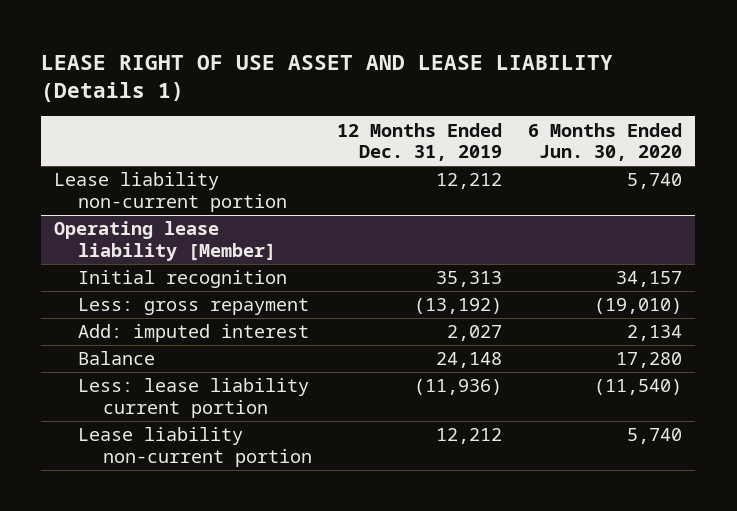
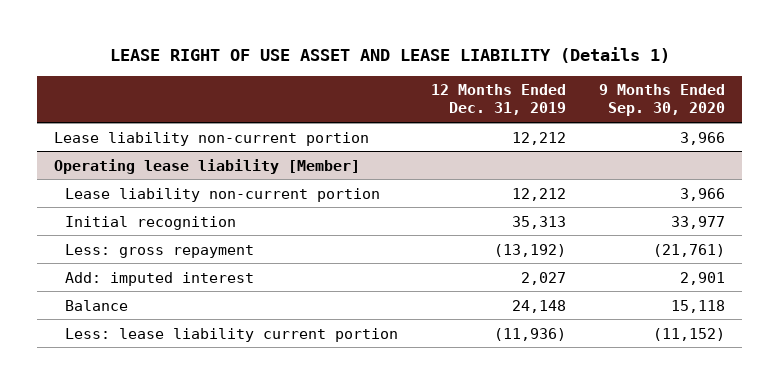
[528,122,683,162] 6 Months Ended Jun. 30, 2020 -> none
none -> [599,84,726,117] 9 Months Ended Sep. 30, 2020
[78,427,312,467] Lease liability non-current portion -> [65,187,381,202] Lease liability non-current portion

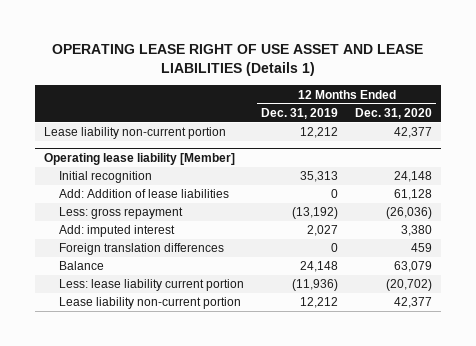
[109,46,670,63] LEASE RIGHT OF USE ASSET AND LEASE LIABILITY (Details 1) -> [51,44,423,77] OPERATING LEASE RIGHT OF USE ASSET AND LEASE LIABILITIES (Details 1)
[599,84,726,117] 9 Months Ended Sep. 30, 2020 -> none
none -> [355,107,433,119] Dec. 31, 2020
none -> [58,189,229,199] Add: Addition of lease liabilities
none -> [58,243,224,256] Foreign translation differences
[65,187,381,202] Lease liability non-current portion -> [58,297,241,310] Lease liability non-current portion

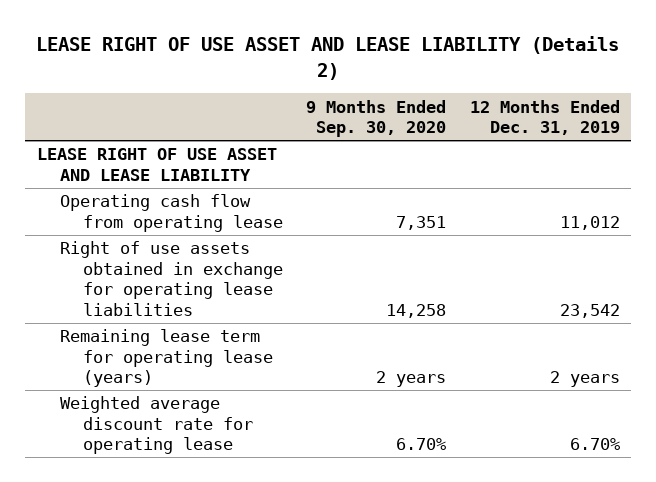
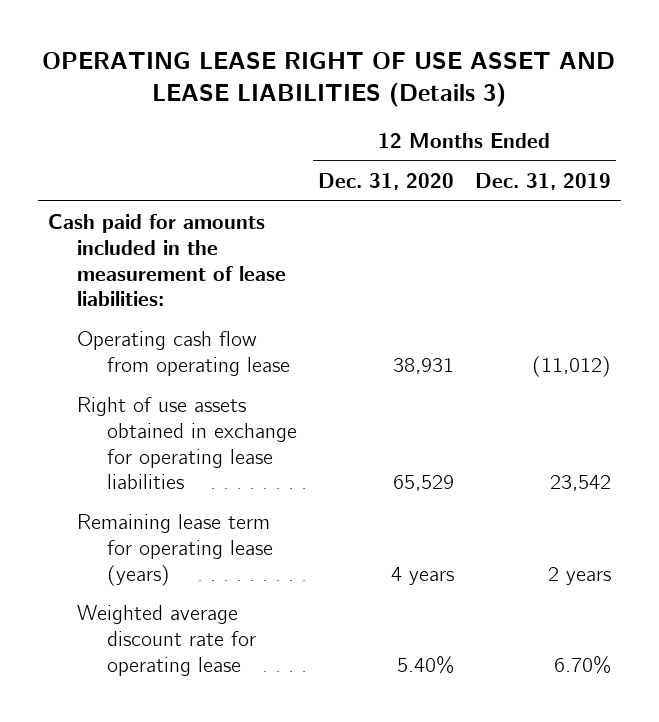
[36,35,620,80] LEASE RIGHT OF USE ASSET AND LEASE LIABILITY (Details 2) -> [42,52,616,107] OPERATING LEASE RIGHT OF USE ASSET AND LEASE LIABILITIES (Details 3)
[306,99,447,138] 9 Months Ended Sep. 30, 2020 -> none
none -> [317,172,454,190] Dec. 31, 2020
[36,148,277,181] LEASE RIGHT OF USE ASSET AND LEASE LIABILITY -> none
none -> [47,213,287,307] Cash paid for amounts included in the measurement of lease liabilities:
[559,215,620,230] 11,012 -> [531,355,611,377] (11,012)

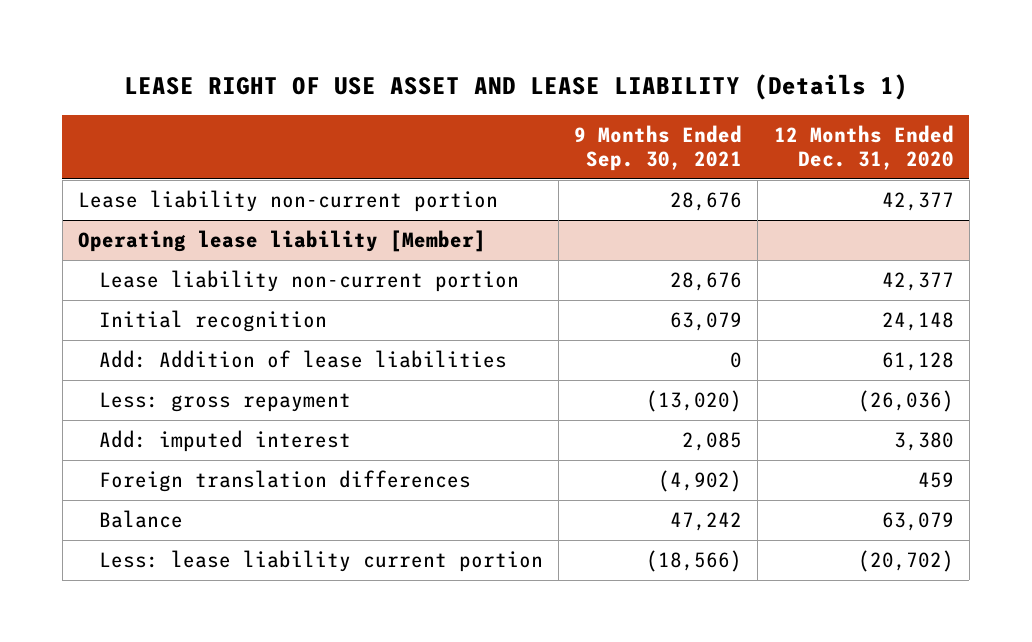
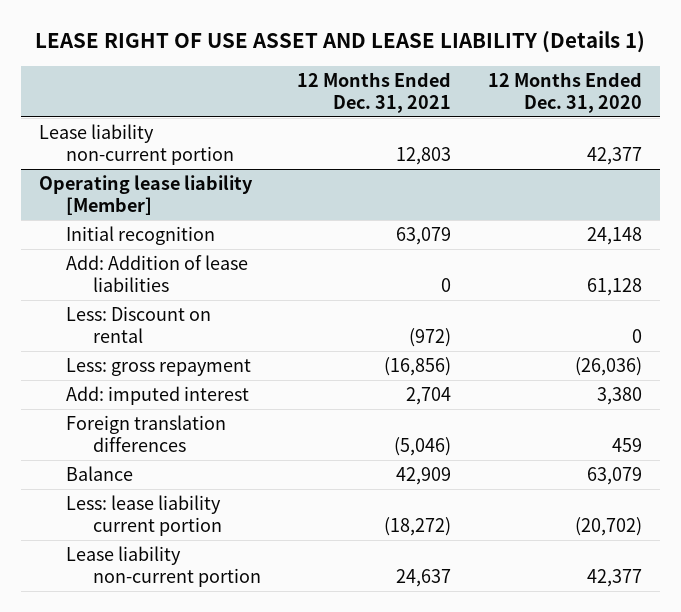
[574,125,743,172] 9 Months Ended Sep. 30, 2021 -> none
none -> [297,72,452,113] 12 Months Ended Dec. 31, 2021
none -> [65,306,211,343] Less: Discount on rental
[98,270,519,293] Lease liability non-current portion -> [65,546,261,587] Lease liability non-current portion

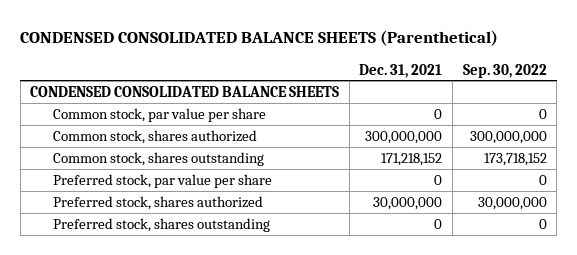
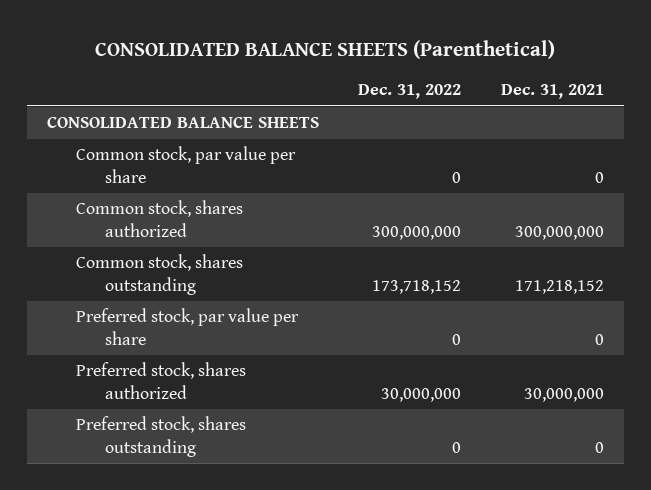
[20,30,499,47] CONDENSED CONSOLIDATED BALANCE SHEETS (Parenthetical) -> [95,39,556,59] CONSOLIDATED BALANCE SHEETS (Parenthetical)
[462,63,547,78] Sep. 30, 2022 -> none
none -> [358,84,462,100] Dec. 31, 2022
[30,86,340,98] CONDENSED CONSOLIDATED BALANCE SHEETS -> [47,117,320,129] CONSOLIDATED BALANCE SHEETS

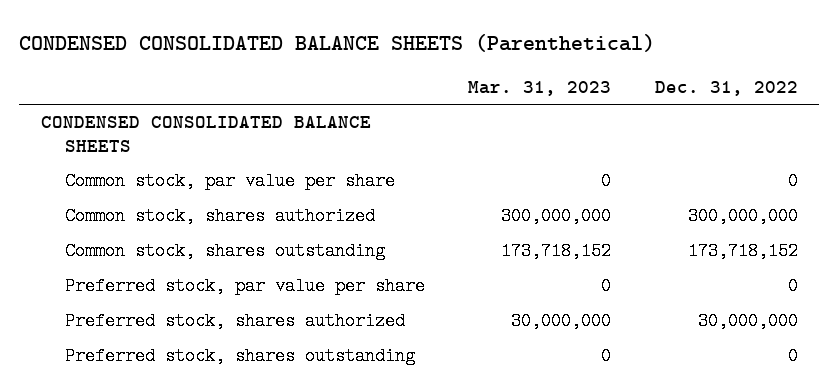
[95,39,556,59] CONSOLIDATED BALANCE SHEETS (Parenthetical) -> [19,33,656,52] CONDENSED CONSOLIDATED BALANCE SHEETS (Parenthetical)
[500,84,604,100] Dec. 31, 2021 -> none
none -> [468,80,612,96] Mar. 31, 2023
[47,117,320,129] CONSOLIDATED BALANCE SHEETS -> [40,116,371,152] CONDENSED CONSOLIDATED BALANCE SHEETS

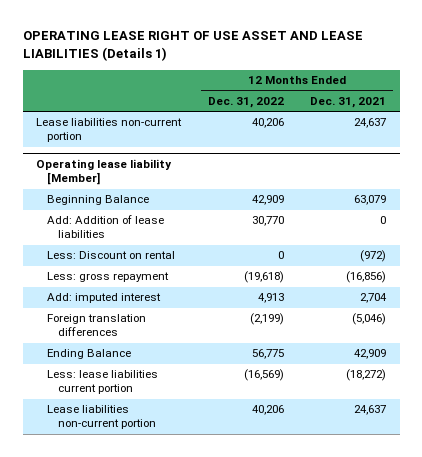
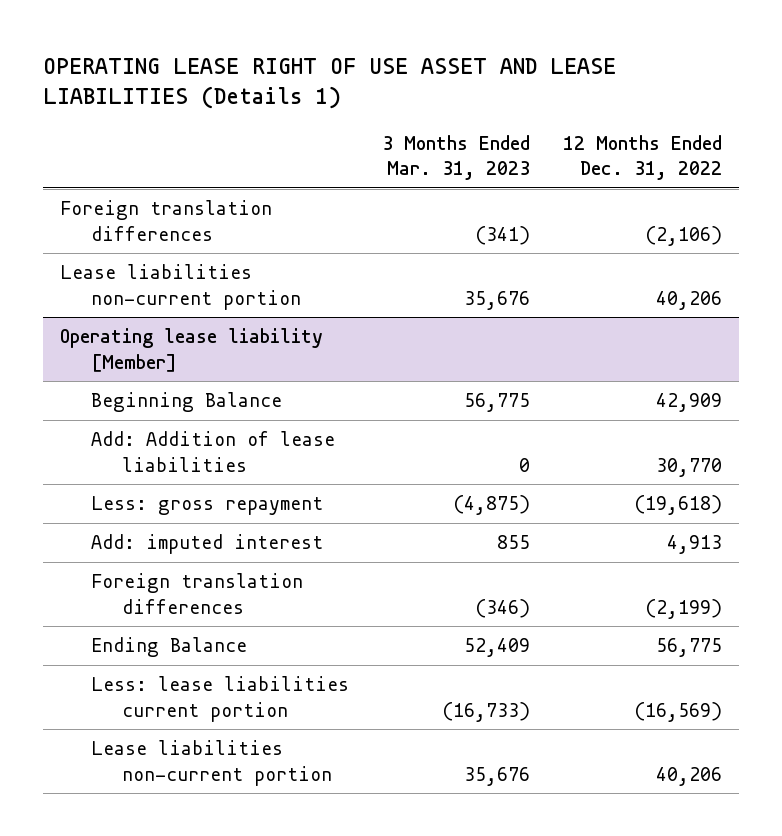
[310,97,387,109] Dec. 31, 2021 -> none
none -> [382,134,531,180] 3 Months Ended Mar. 31, 2023
none -> [59,200,272,241] Foreign translation differences
[46,251,175,260] Less: Discount on rental -> none

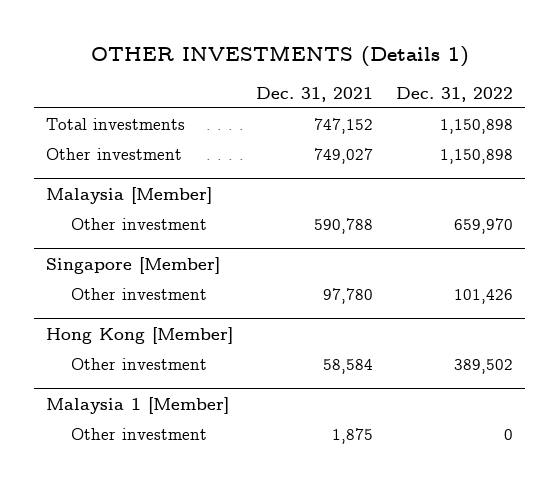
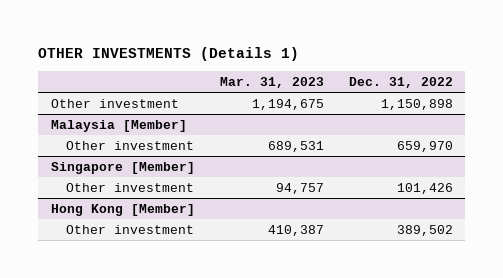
[256,86,374,102] Dec. 31, 2021 -> none
none -> [219,76,324,88] Mar. 31, 2023
[45,117,185,130] Total investments -> none
[45,396,229,414] Malaysia 1 [Member] -> none
[71,427,208,440] Other investment -> none

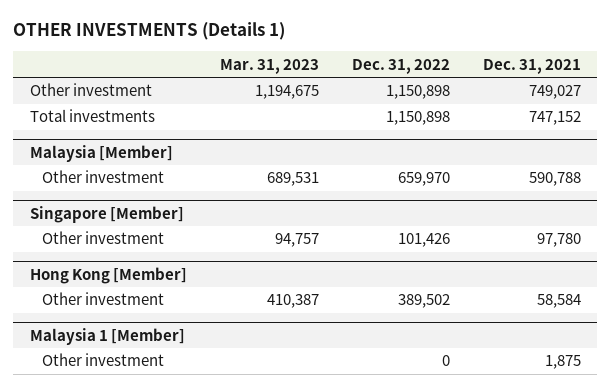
none -> [482,58,581,74] Dec. 31, 2021
none -> [29,109,155,123] Total investments
none -> [29,327,185,345] Malaysia 1 [Member]
none -> [41,353,164,367] Other investment

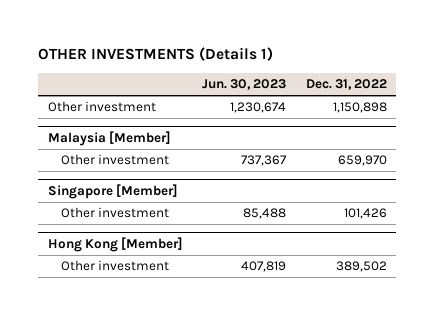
[219,58,319,74] Mar. 31, 2023 -> none
[482,58,581,74] Dec. 31, 2021 -> none
none -> [202,79,287,91] Jun. 30, 2023
[29,109,155,123] Total investments -> none
[29,327,185,345] Malaysia 1 [Member] -> none
[41,353,164,367] Other investment -> none

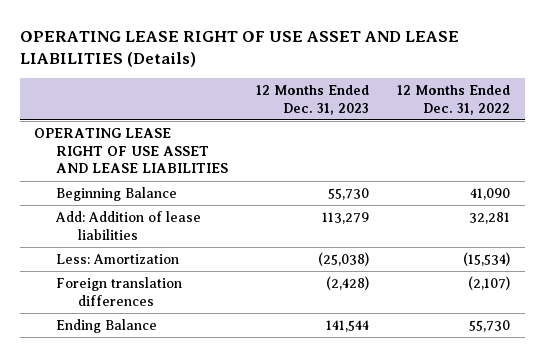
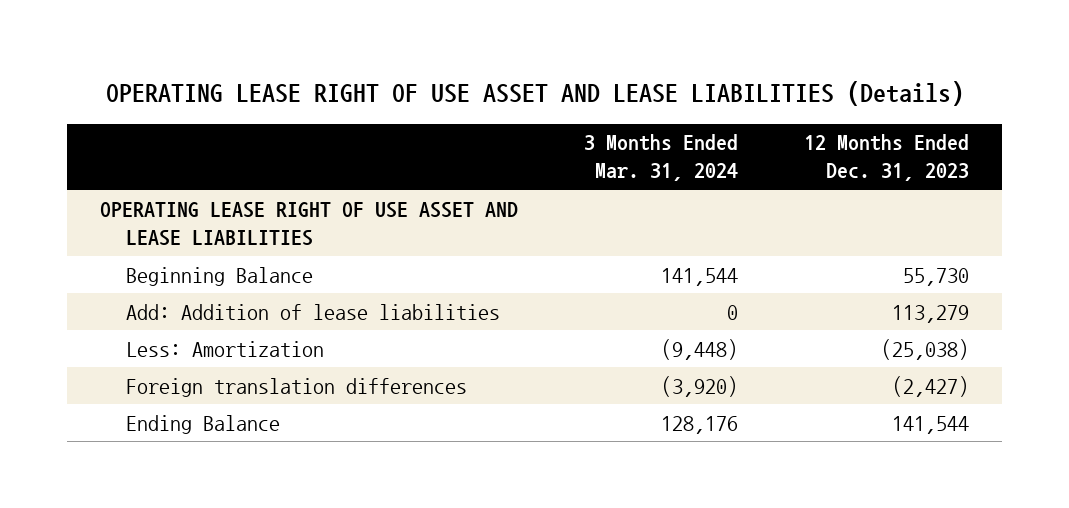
[397,84,511,115] 12 Months Ended Dec. 31, 2022 -> none
none -> [584,134,739,182] 3 Months Ended Mar. 31, 2024
[326,275,370,290] (2,428) -> [892,375,970,397] (2,427)

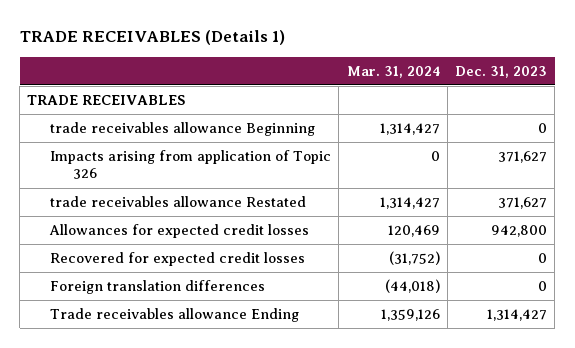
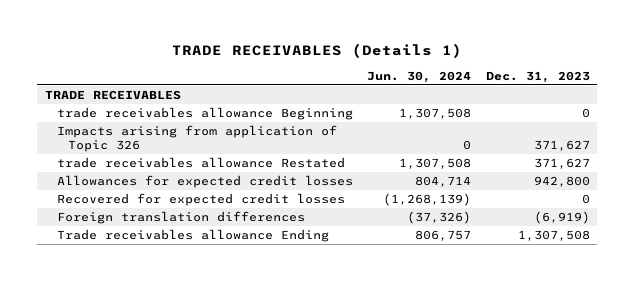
[346,65,440,78] Mar. 31, 2024 -> none
none -> [367,70,472,83] Jun. 30, 2024
[538,281,548,292] 0 -> [533,210,590,224] (6,919)
[487,309,548,322] 1,314,427 -> [517,229,590,241] 1,307,508

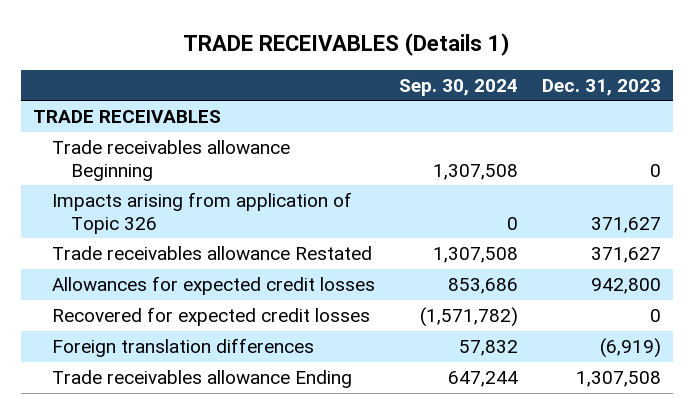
[367,70,472,83] Jun. 30, 2024 -> none
none -> [399,78,519,96] Sep. 30, 2024
[56,106,353,120] trade receivables allowance Beginning -> [52,140,291,181] Trade receivables allowance Beginning
[56,156,345,168] trade receivables allowance Restated -> [52,246,373,261] Trade receivables allowance Restated

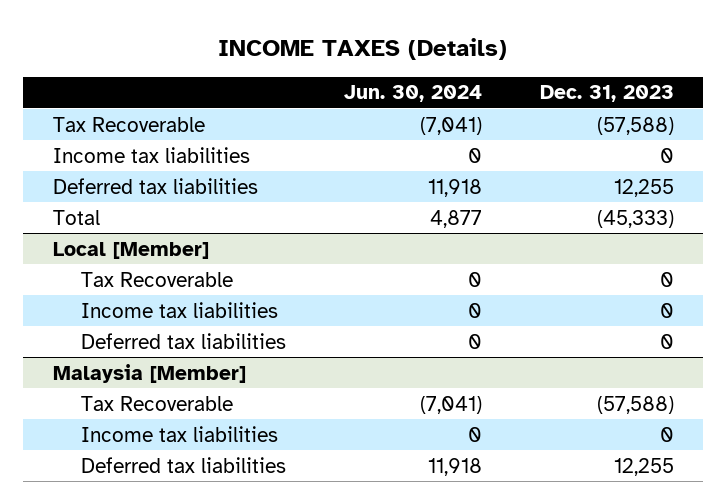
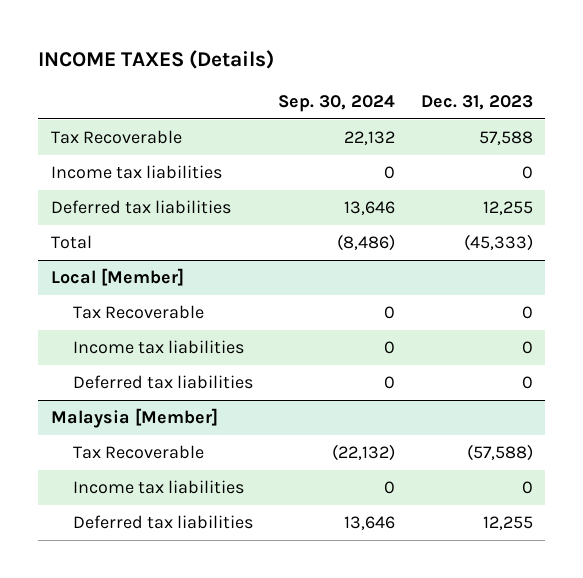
[344,85,483,103] Jun. 30, 2024 -> none
none -> [278,94,396,112] Sep. 30, 2024
[597,116,675,135] (57,588) -> [478,131,533,146] 57,588

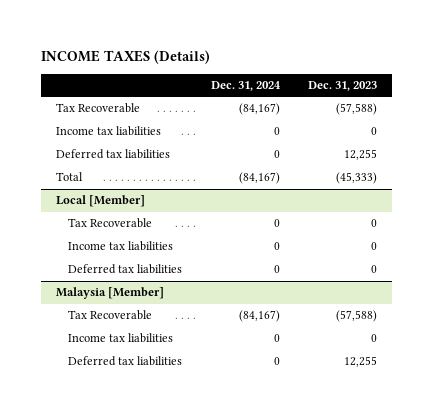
[278,94,396,112] Sep. 30, 2024 -> none
none -> [210,81,281,92] Dec. 31, 2024
[478,131,533,146] 57,588 -> [336,103,378,116] (57,588)

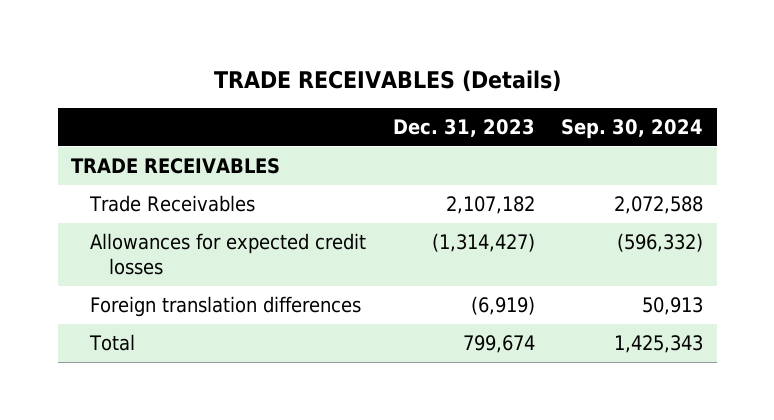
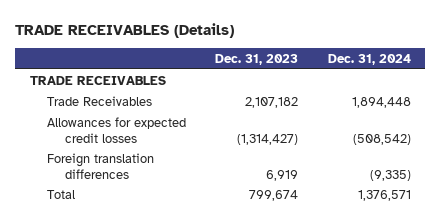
[561,118,704,139] Sep. 30, 2024 -> none
none -> [327,53,411,65] Dec. 31, 2024
[470,296,535,316] (6,919) -> [266,169,299,181] 6,919

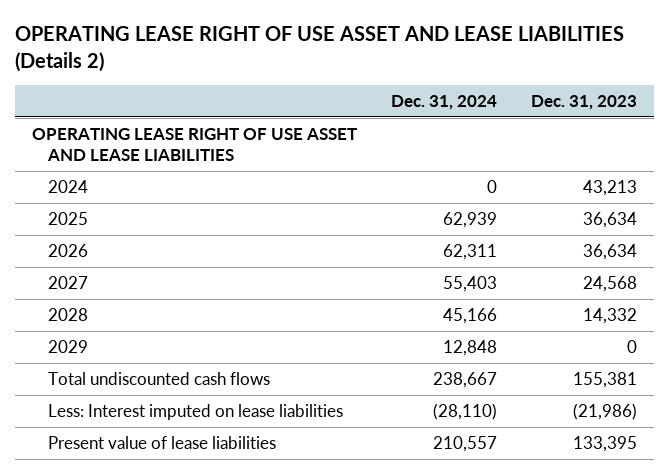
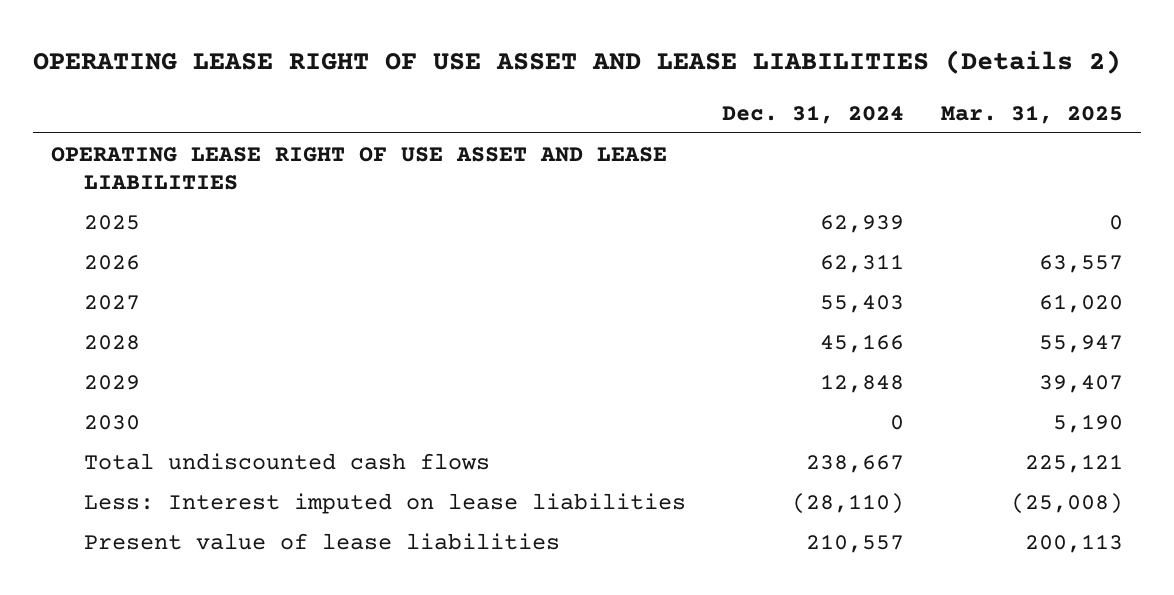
[531,95,638,111] Dec. 31, 2023 -> none
none -> [940,104,1123,124] Mar. 31, 2025
[47,180,88,194] 2024 -> none
none -> [83,414,140,430] 2030

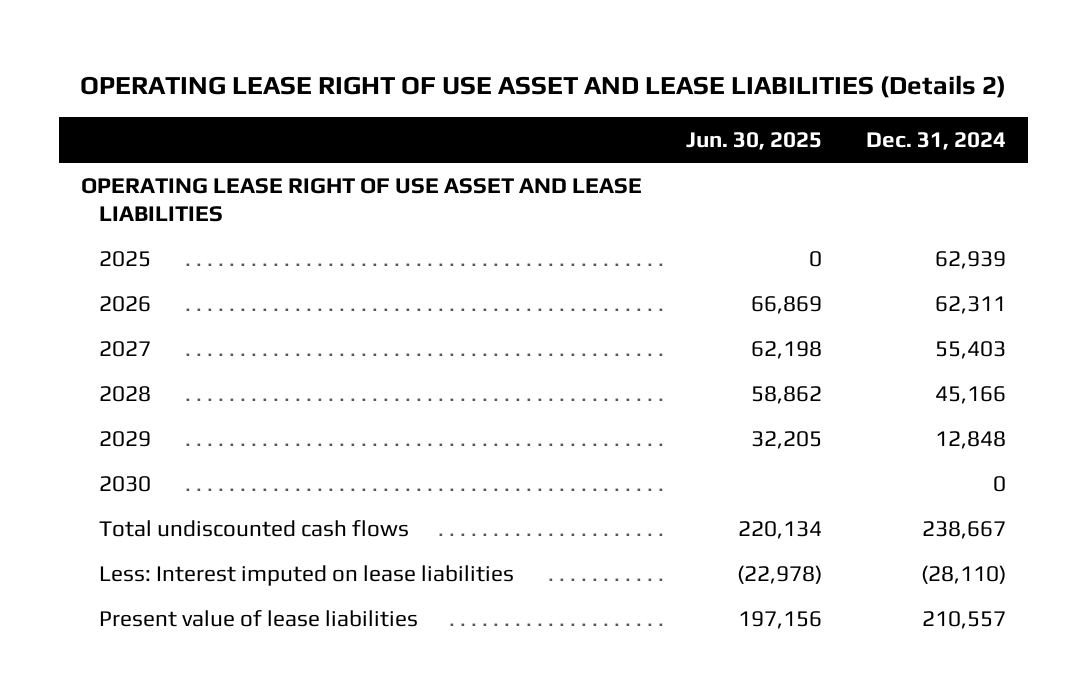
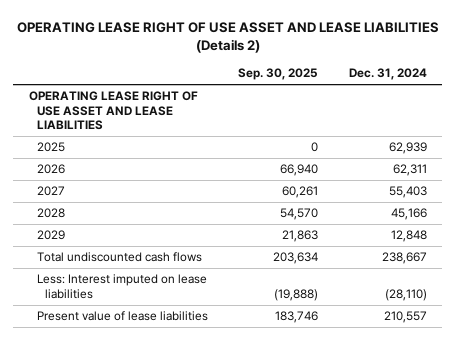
[685,131,822,150] Jun. 30, 2025 -> none
none -> [238,68,319,81] Sep. 30, 2025
[99,476,152,493] 2030 -> none

